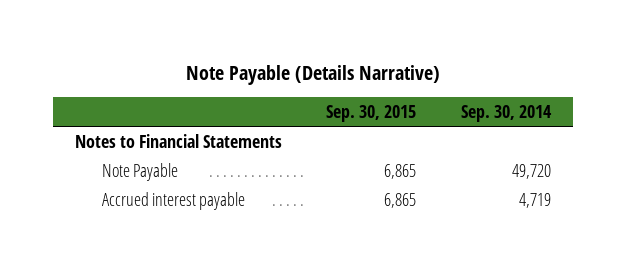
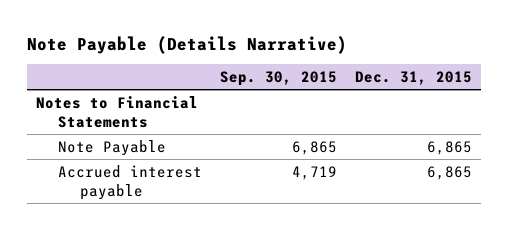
[460,105,552,123] Sep. 30, 2014 -> none
none -> [355,71,473,86] Dec. 31, 2015
[384,192,417,208] 6,865 -> [291,165,337,180] 4,719

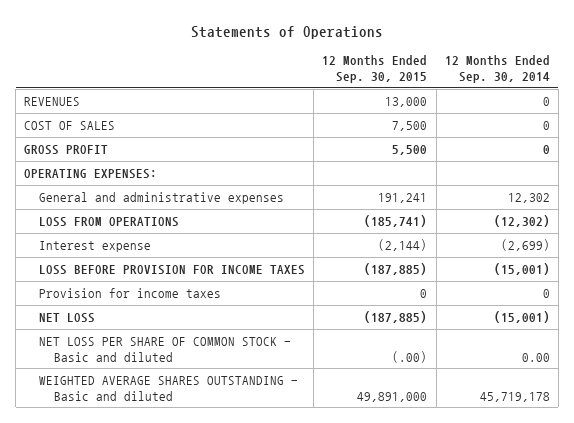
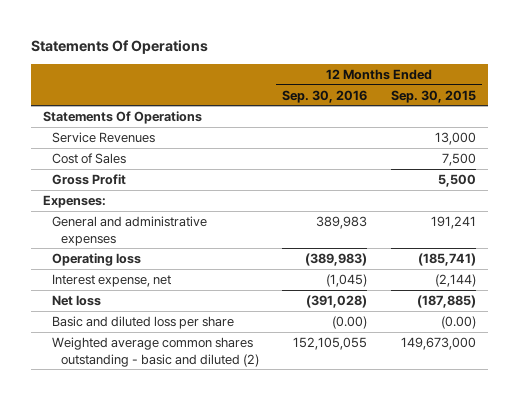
[191,25,384,39] Statements of Operations -> [30,39,208,54] Statements Of Operations
[444,55,550,83] 12 Months Ended Sep. 30, 2014 -> none
none -> [282,89,368,103] Sep. 30, 2016
none -> [42,111,202,125] Statements Of Operations
[24,96,81,106] REVENUES -> [51,132,155,144] Service Revenues
[24,120,116,130] COST OF SALES -> [51,153,126,165] Cost of Sales
[24,144,109,155] GROSS PROFIT -> [51,174,126,186] Gross Profit
[24,168,158,179] OPERATING EXPENSES: -> [42,195,106,209] Expenses:
[39,264,306,275] LOSS BEFORE PROVISION FOR INCOME TAXES -> none
[39,287,222,298] Provision for income taxes -> none
[39,216,180,227] LOSS FROM OPERATIONS -> [51,253,141,267] Operating loss
[39,240,152,252] Interest expense -> [51,274,171,288] Interest expense, net
[39,312,96,323] NET LOSS -> [51,295,101,307] Net loss
[39,336,292,362] NET LOSS PER SHARE OF COMMON STOCK - Basic and diluted -> [51,316,234,330] Basic and diluted loss per share
[392,350,428,363] (.00) -> [440,316,476,330] (0.00)
[39,375,299,401] WEIGHTED AVERAGE SHARES OUTSTANDING - Basic and diluted -> [51,337,259,367] Weighted average common shares outstanding - basic and diluted (2)
[357,391,428,402] 49,891,000 -> [400,337,476,351] 149,673,000

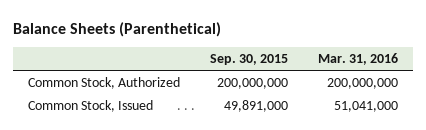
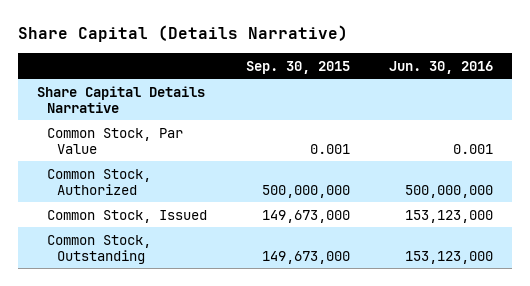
[13,21,222,37] Balance Sheets (Parenthetical) -> [17,25,348,43] Share Capital (Details Narrative)
[318,52,399,65] Mar. 31, 2016 -> none
none -> [388,60,493,74] Jun. 30, 2016
none -> [37,85,206,114] Share Capital Details Narrative
none -> [47,127,184,155] Common Stock, Par Value
[217,77,289,89] 200,000,000 -> [262,185,351,199] 500,000,000
[224,99,289,112] 49,891,000 -> [262,209,351,223] 149,673,000
none -> [47,234,152,265] Common Stock, Outstanding

